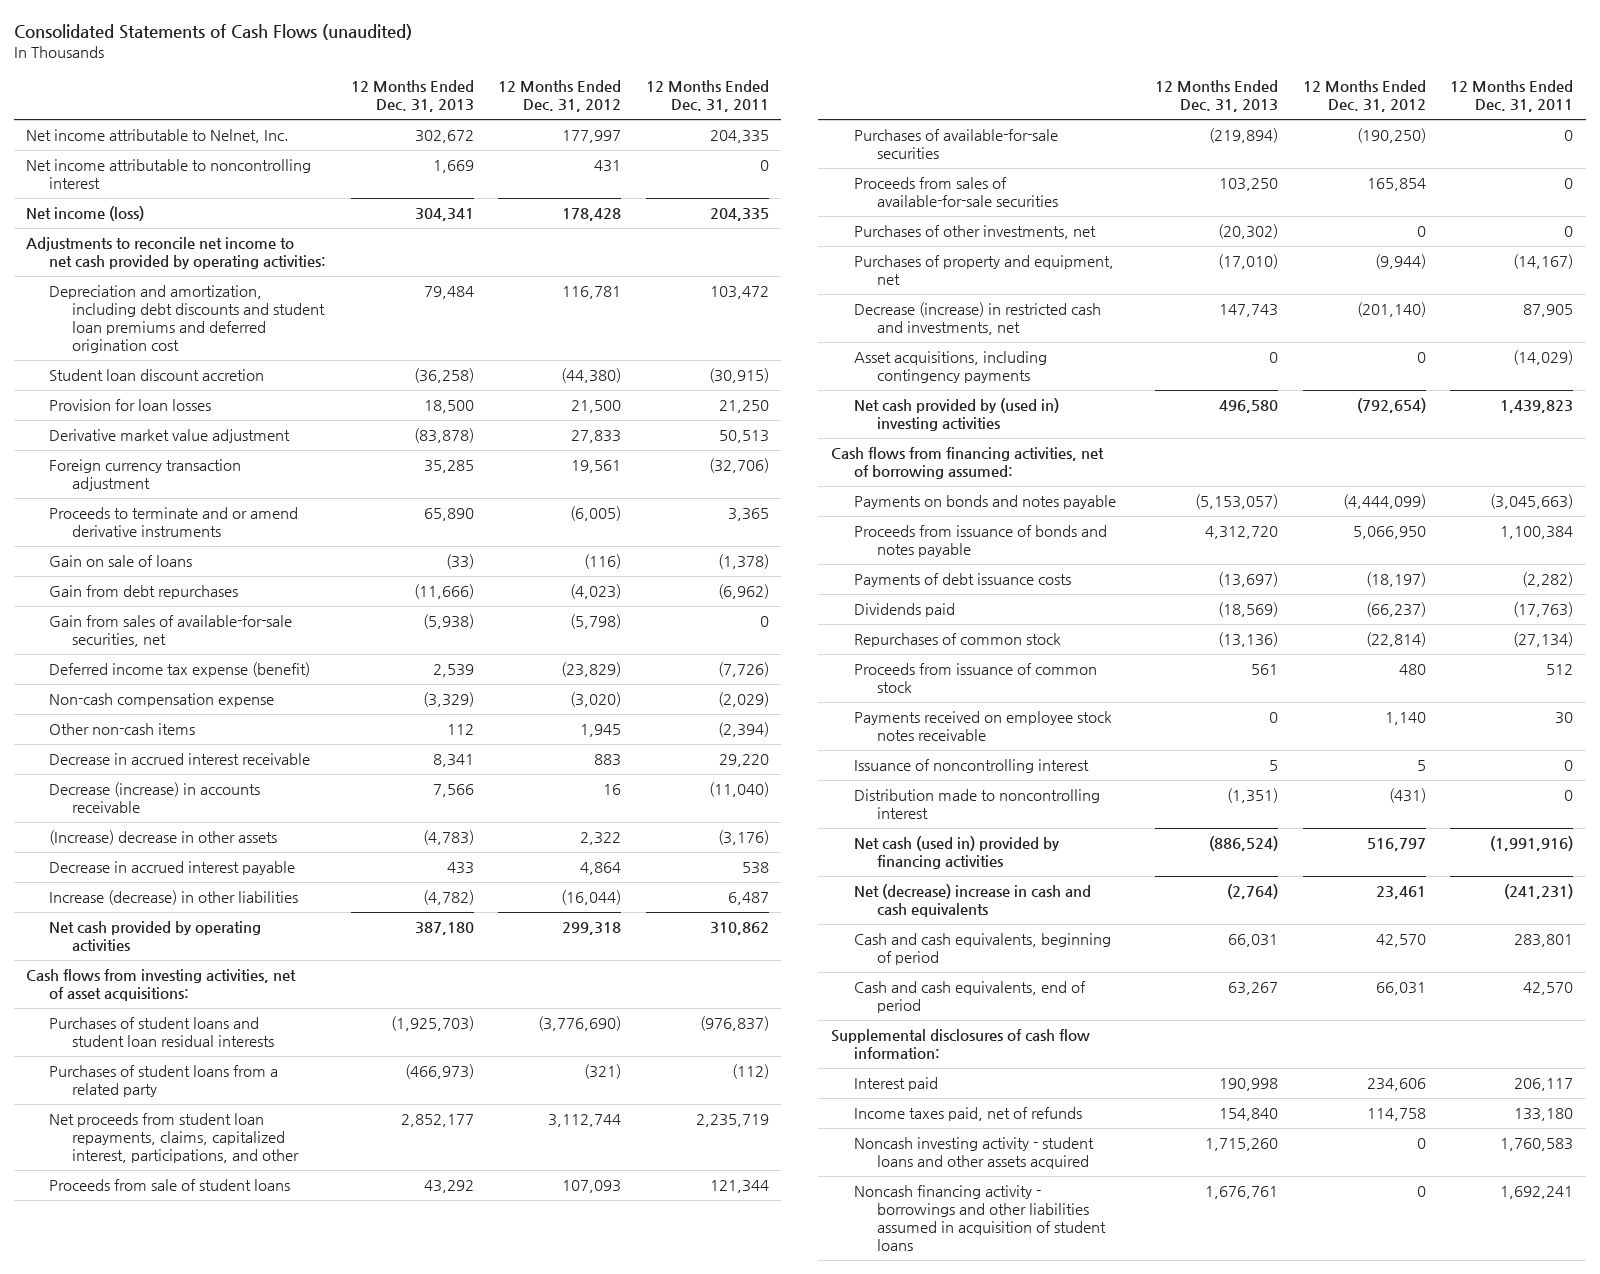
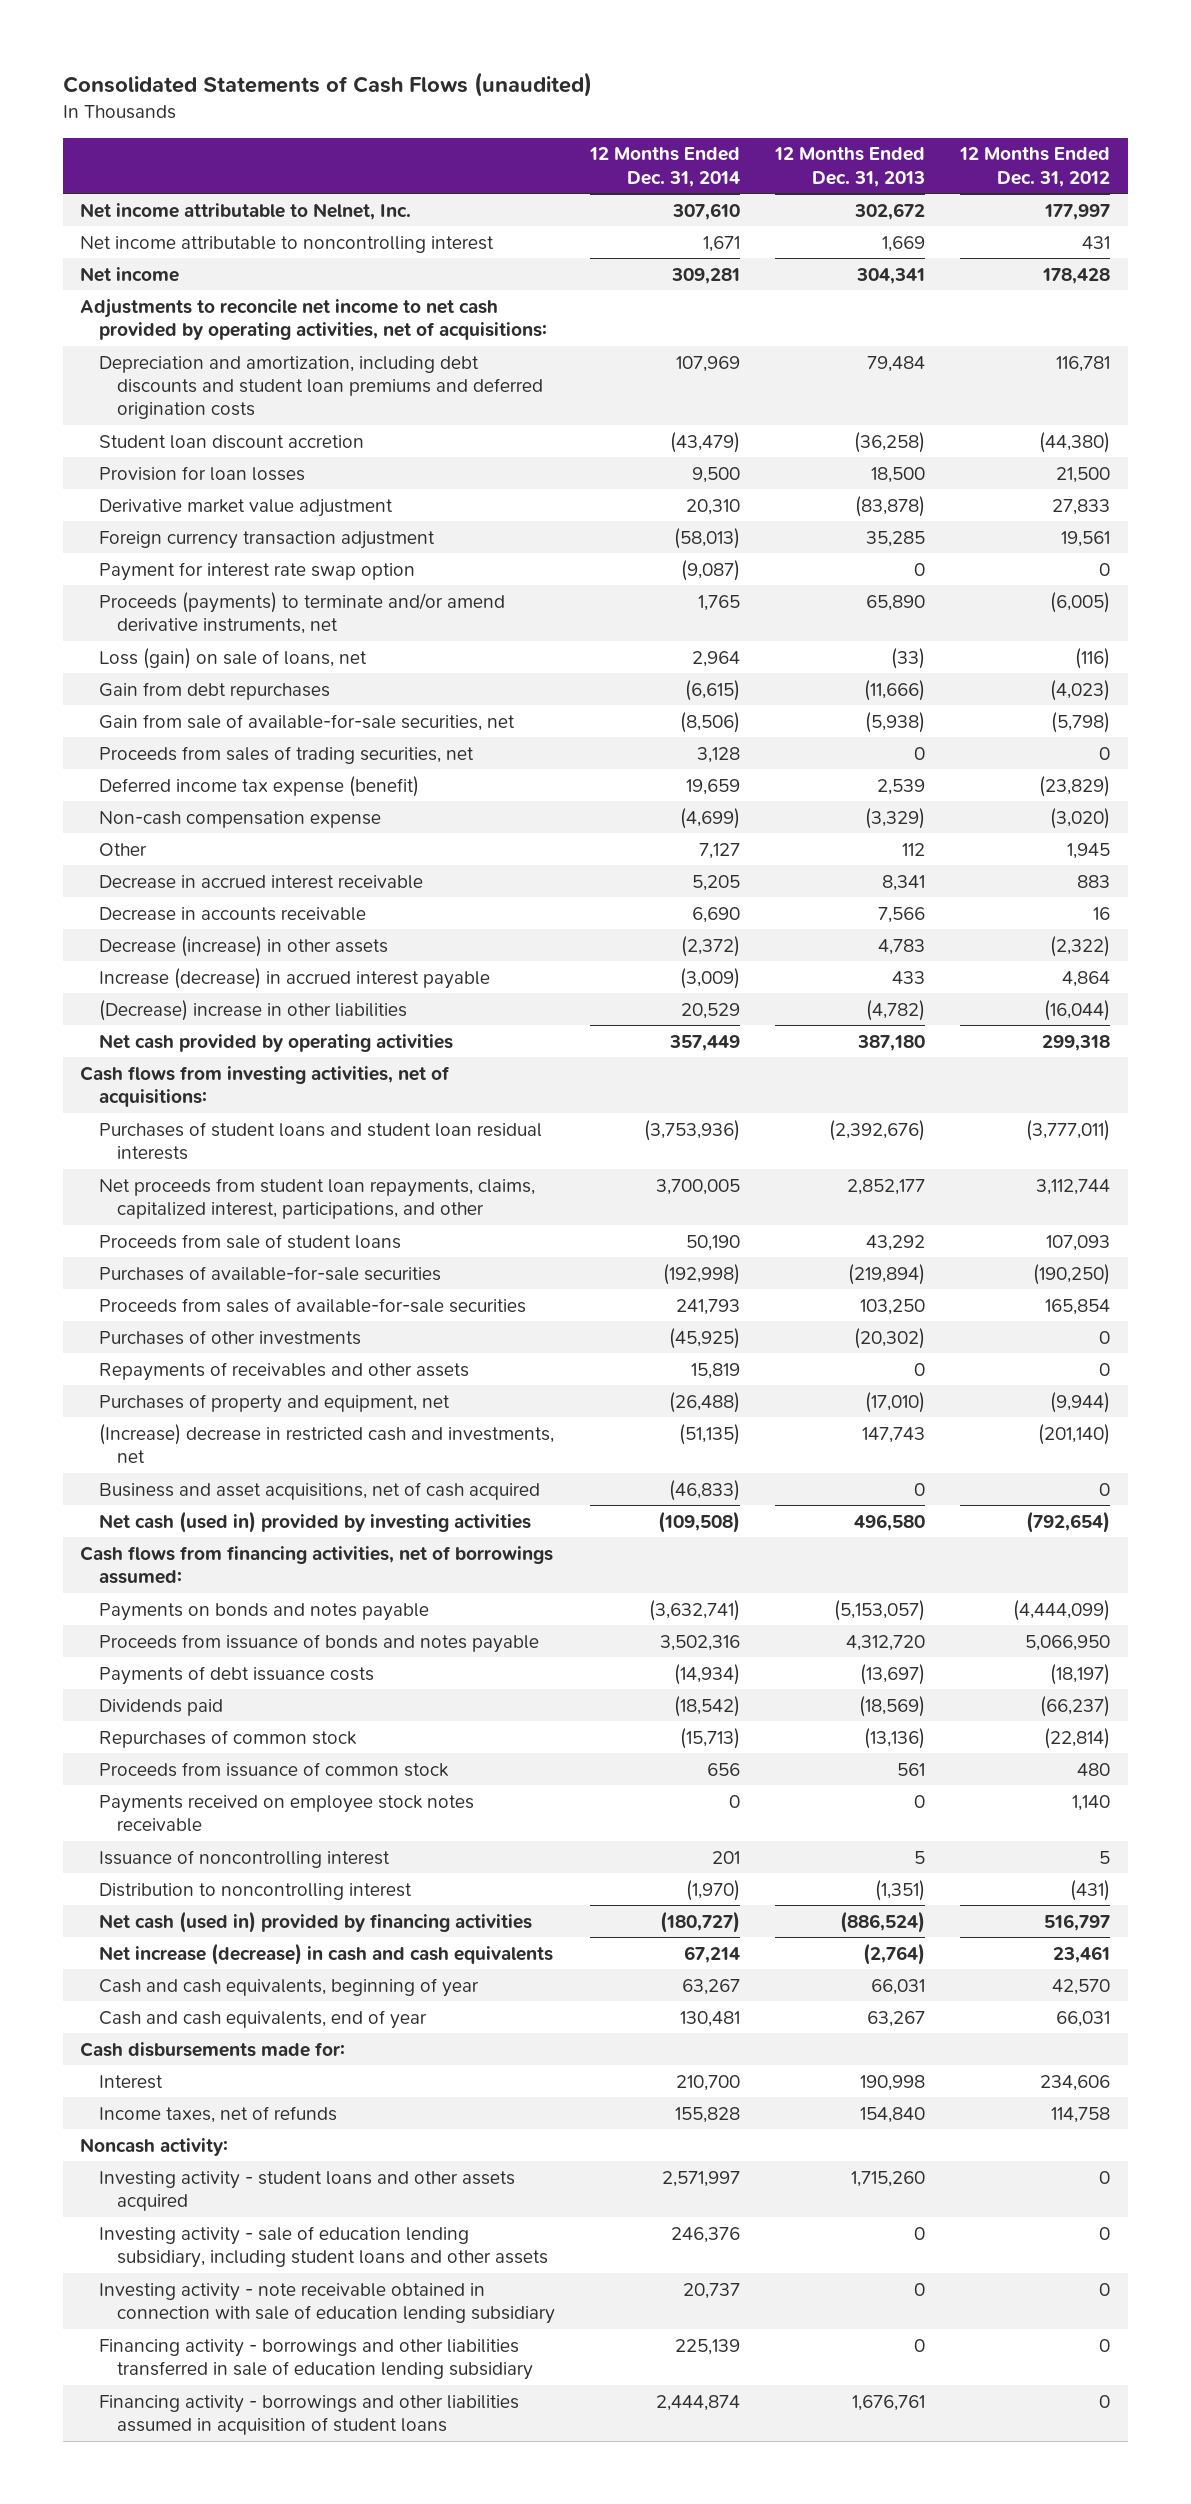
[646,80,770,113] 12 Months Ended Dec. 31, 2011 -> none
none -> [589,147,741,187] 12 Months Ended Dec. 31, 2014
[26,205,145,221] Net income (loss) -> [80,266,180,282] Net income
[26,236,327,269] Adjustments to reconcile net income to net cash provided by operating activities: -> [80,298,547,341] Adjustments to reconcile net income to net cash provided by operating activities, net of acquisitions:
[49,284,326,354] Depreciation and amortization, including debt discounts and student loan premiums and deferred origination cost -> [98,355,544,420] Depreciation and amortization, including debt discounts and student loan premiums and deferred origination costs
none -> [98,561,415,581] Payment for interest rate swap option
[49,506,299,537] Proceeds to terminate and or amend derivative instruments -> [98,591,505,635] Proceeds (payments) to terminate and/or amend derivative instruments, net
[49,554,193,567] Gain on sale of loans -> [98,647,367,669] Loss (gain) on sale of loans, net
[49,614,293,647] Gain from sales of available-for-sale securities, net -> [98,713,515,731] Gain from sale of available-for-sale securities, net
none -> [98,745,474,764] Proceeds from sales of trading securities, net
[49,722,196,735] Other non-cash items -> [98,842,147,856] Other
[49,781,261,813] Decrease (increase) in accounts receivable -> [98,906,366,921] Decrease in accounts receivable
[49,829,278,845] (Increase) decrease in other assets -> [98,935,388,957] Decrease (increase) in other assets
[422,829,474,845] (4,783) -> [878,938,926,955] 4,783
[580,831,622,845] 2,322 -> [1050,935,1111,957] (2,322)
[49,860,296,875] Decrease in accrued interest payable -> [98,967,490,989] Increase (decrease) in accrued interest payable
[49,889,299,905] Increase (decrease) in other liabilities -> [98,999,407,1021] (Decrease) increase in other liabilities
[49,1064,279,1097] Purchases of student loans from a related party -> none
[26,968,297,1001] Cash flows from investing activities, net of asset acquisitions: -> [80,1065,451,1108] Cash flows from investing activities, net of acquisitions:
[390,1015,474,1031] (1,925,703) -> [829,1119,926,1141] (2,392,676)
[538,1015,622,1031] (3,776,690) -> [1026,1119,1111,1141] (3,777,011)
[853,224,1096,239] Purchases of other investments, net -> [98,1329,361,1345] Purchases of other investments
none -> [98,1361,469,1381] Repayments of receivables and other assets
[853,301,1101,335] Decrease (increase) in restricted cash and investments, net -> [98,1423,554,1464] (Increase) decrease in restricted cash and investments, net
[853,350,1047,383] Asset acquisitions, including contingency payments -> [98,1481,540,1500] Business and asset acquisitions, net of cash acquired
[853,397,1059,431] Net cash provided by (used in) investing activities -> [98,1510,531,1533] Net cash (used in) provided by investing activities
[830,446,1104,479] Cash flows from financing activities, net of borrowing assumed: -> [80,1545,554,1585] Cash flows from financing activities, net of borrowings assumed:
[853,788,1100,819] Distribution made to noncontrolling interest -> [98,1882,412,1900] Distribution to noncontrolling interest
[853,883,1091,917] Net (decrease) increase in cash and cash equivalents -> [98,1942,553,1965] Net increase (decrease) in cash and cash equivalents
[853,932,1111,965] Cash and cash equivalents, beginning of period -> [98,1977,479,1997] Cash and cash equivalents, beginning of year
[853,980,1086,1013] Cash and cash equivalents, end of period -> [98,2009,427,2029] Cash and cash equivalents, end of year
[830,1028,1090,1059] Supplemental disclosures of cash flow information: -> [80,2041,346,2057] Cash disbursements made for:
[853,1076,938,1091] Interest paid -> [98,2074,163,2089] Interest
[853,1106,1082,1121] Income taxes paid, net of refunds -> [98,2105,337,2123] Income taxes, net of refunds
none -> [80,2137,229,2156] Noncash activity:
[853,1136,1094,1169] Noncash investing activity - student loans and other assets acquired -> [98,2170,515,2212] Investing activity - student loans and other assets acquired
none -> [98,2225,549,2269] Investing activity - sale of education lending subsidiary, including student loans and other assets
none -> [98,2282,556,2325] Investing activity - note receivable obtained in connection with sale of education lending subsidiary
none -> [98,2338,534,2381] Financing activity - borrowings and other liabilities transferred in sale of education lending subsidiary
[853,1184,1106,1252] Noncash financing activity - borrowings and other liabilities assumed in acquisition of student loans -> [98,2394,519,2436] Financing activity - borrowings and other liabilities assumed in acquisition of student loans

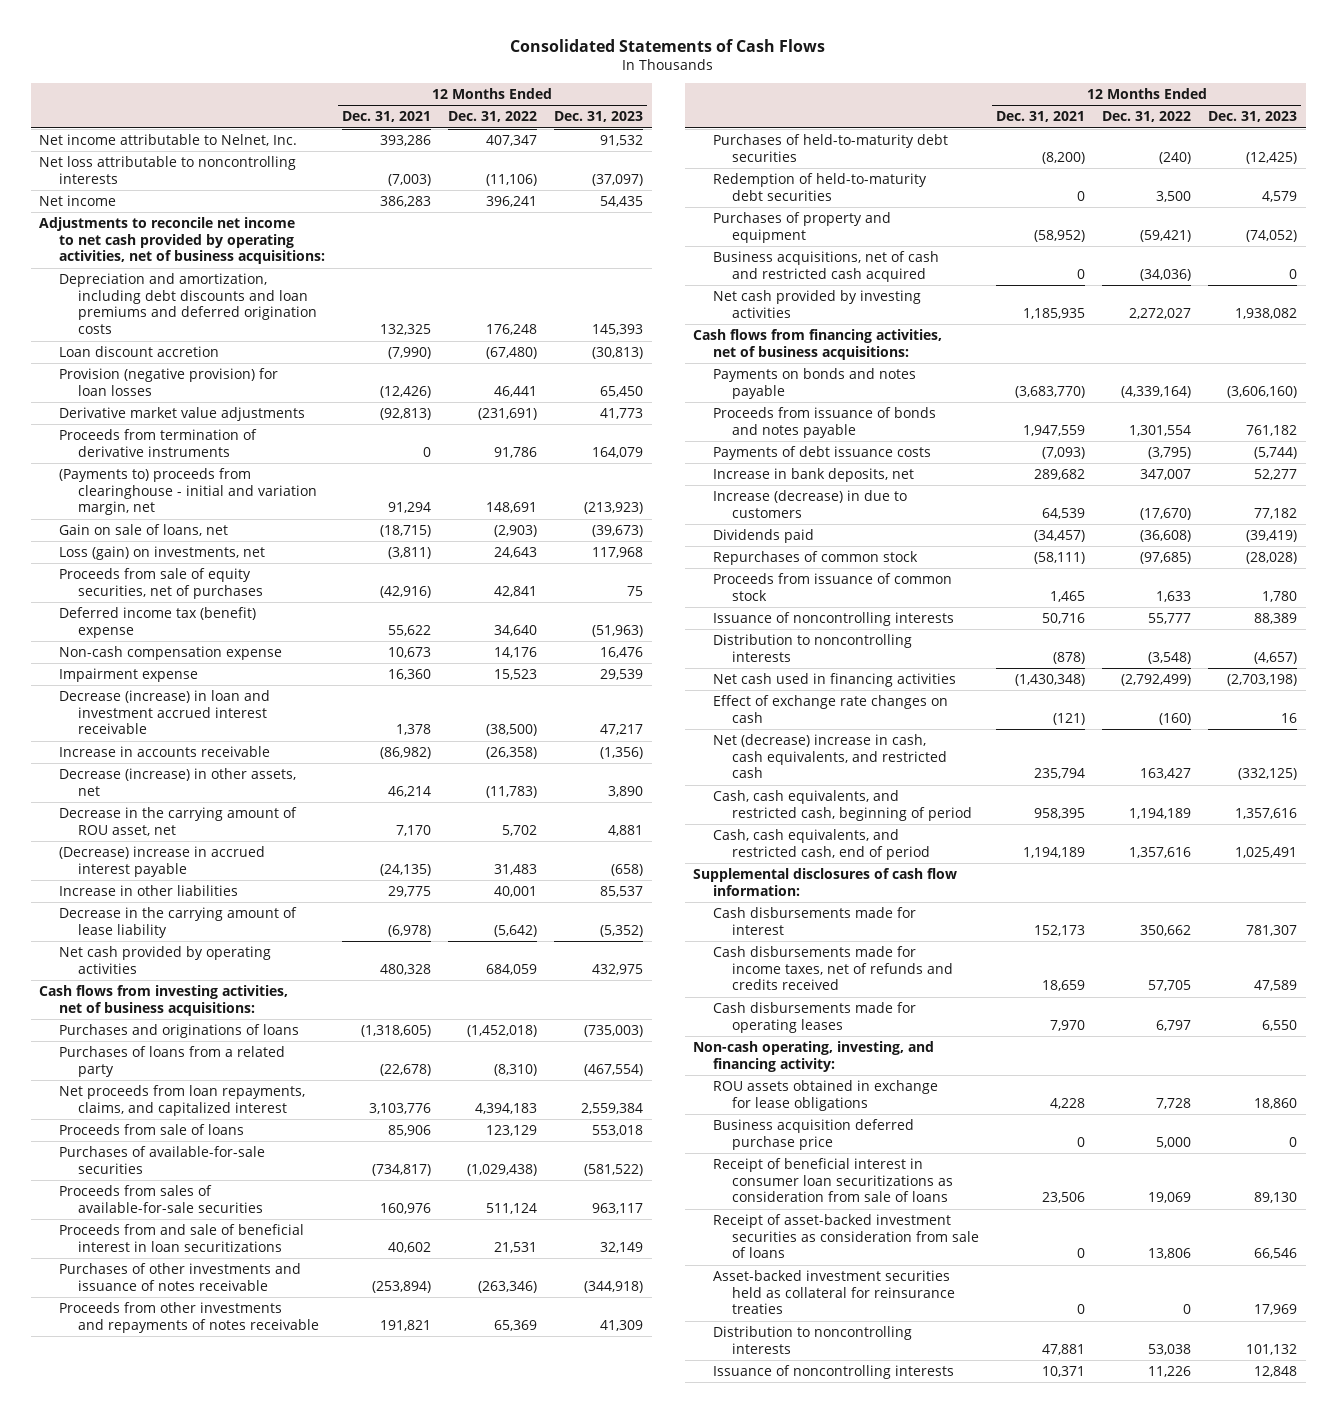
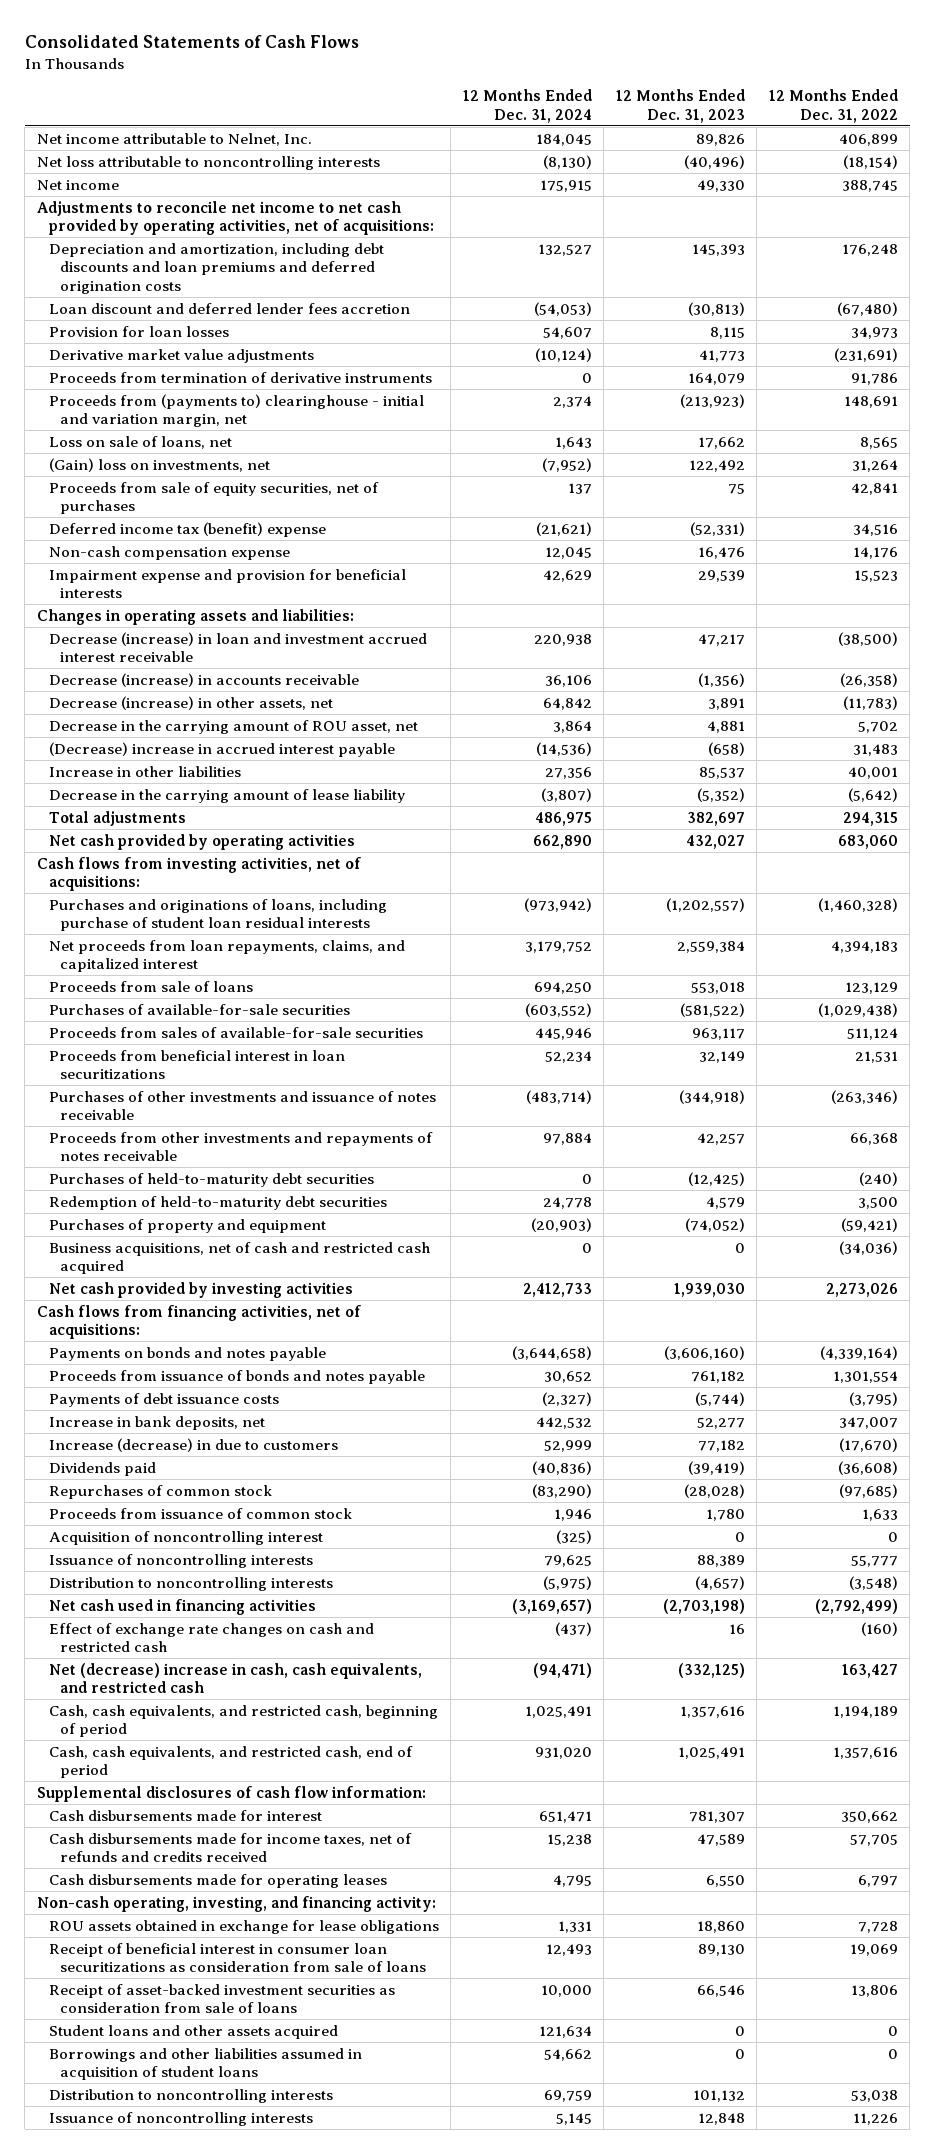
[341,111,431,123] Dec. 31, 2021 -> none
none -> [462,89,592,123] 12 Months Ended Dec. 31, 2024
[485,134,537,146] 407,347 -> [838,133,898,146] 406,899
[600,134,644,146] 91,532 -> [695,133,745,146] 89,826
[485,173,537,186] (11,106) -> [842,154,898,169] (18,154)
[592,173,644,186] (37,097) -> [683,154,745,169] (40,496)
[485,195,537,207] 396,241 -> [841,179,898,192] 388,745
[600,195,644,207] 54,435 -> [696,179,745,192] 49,330
[39,216,325,265] Adjustments to reconcile net income to net cash provided by operating activities, net of business acquisitions: -> [36,200,434,236] Adjustments to reconcile net income to net cash provided by operating activities, net of acquisitions:
[58,345,219,357] Loan discount accretion -> [48,302,410,314] Loan discount and deferred lender fees accretion
[58,367,278,396] Provision (negative provision) for loan losses -> [48,325,229,337] Provision for loan losses
[493,385,537,397] 46,441 -> [850,326,898,339] 34,973
[600,385,644,397] 65,450 -> [709,326,745,339] 8,115
[58,467,317,516] (Payments to) proceeds from clearinghouse - initial and variation margin, net -> [48,393,424,428] Proceeds from (payments to) clearinghouse - initial and variation margin, net
[58,523,228,536] Gain on sale of loans, net -> [48,435,232,449] Loss on sale of loans, net
[493,524,537,537] (2,903) -> [859,436,898,449] 8,565
[592,524,644,537] (39,673) -> [697,436,745,449] 17,662
[58,545,265,560] Loss (gain) on investments, net -> [48,457,270,472] (Gain) loss on investments, net
[493,546,537,558] 24,643 -> [851,459,898,472] 31,264
[592,546,644,558] 117,968 -> [688,459,745,472] 122,492
[493,624,537,636] 34,640 -> [852,523,898,536] 34,516
[592,624,644,637] (51,963) -> [689,521,745,536] (52,331)
[58,667,198,682] Impairment expense -> [48,568,406,599] Impairment expense and provision for beneficial interests
none -> [36,608,354,625] Changes in operating assets and liabilities:
[58,745,270,757] Increase in accounts receivable -> [48,672,359,687] Decrease (increase) in accounts receivable
[608,785,644,797] 3,890 -> [707,697,745,710] 3,891
[58,1045,285,1077] Purchases of loans from a related party -> none
none -> [48,810,186,826] Total adjustments
[485,963,537,975] 684,059 -> [837,834,898,849] 683,060
[592,963,644,975] 432,975 -> [685,834,745,849] 432,027
[39,984,289,1016] Cash flows from investing activities, net of business acquisitions: -> [36,856,361,892] Cash flows from investing activities, net of acquisitions:
[58,1023,299,1038] Purchases and originations of loans -> [48,898,387,932] Purchases and originations of loans, including purchase of student loan residual interests
[466,1024,537,1037] (1,452,018) -> [817,897,898,912] (1,460,328)
[584,1024,644,1037] (735,003) -> [665,897,745,912] (1,202,557)
[58,1223,304,1252] Proceeds from and sale of beneficial interest in loan securitizations -> [48,1049,345,1080] Proceeds from beneficial interest in loan securitizations
[493,1319,537,1331] 65,369 -> [849,1132,898,1145] 66,368
[600,1319,644,1331] 41,309 -> [696,1132,745,1145] 42,257
[1129,307,1192,319] 2,272,027 -> [825,1282,898,1297] 2,273,026
[1235,307,1298,319] 1,938,082 -> [673,1282,745,1297] 1,939,030
[693,328,943,360] Cash flows from financing activities, net of business acquisitions: -> [36,1304,361,1340] Cash flows from financing activities, net of acquisitions:
none -> [48,1530,323,1545] Acquisition of noncontrolling interest
[712,694,948,723] Effect of exchange rate changes on cash -> [48,1622,374,1653] Effect of exchange rate changes on cash and restricted cash
[712,1118,914,1150] Business acquisition deferred purchase price -> none
[712,1269,955,1315] Asset-backed investment securities held as collateral for reinsurance treaties -> none
none -> [48,2024,338,2039] Student loans and other assets acquired
none -> [48,2047,362,2081] Borrowings and other liabilities assumed in acquisition of student loans

